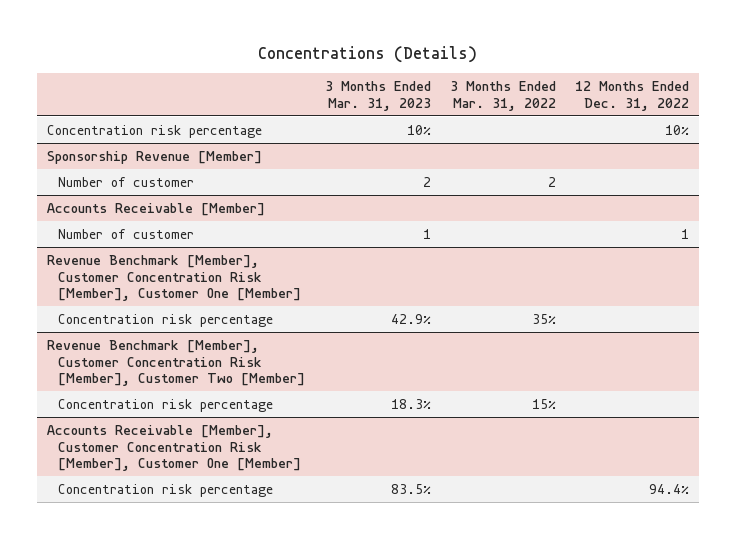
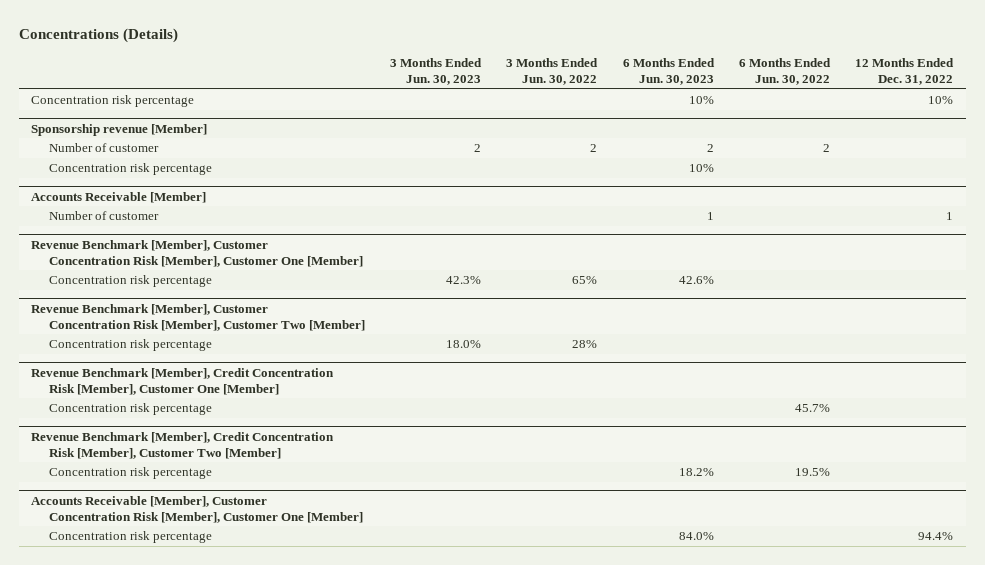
[324,81,431,111] 3 Months Ended Mar. 31, 2023 -> none
[449,81,556,111] 3 Months Ended Mar. 31, 2022 -> none
none -> [390,57,483,86] 3 Months Ended Jun. 30, 2023
none -> [506,57,599,86] 3 Months Ended Jun. 30, 2022
none -> [622,57,715,86] 6 Months Ended Jun. 30, 2023
none -> [738,57,831,86] 6 Months Ended Jun. 30, 2022
[46,151,262,165] Sponsorship Revenue [Member] -> [31,123,208,136] Sponsorship revenue [Member]
none -> [48,163,212,176] Concentration risk percentage
none -> [31,367,335,395] Revenue Benchmark [Member], Credit Concentration Risk [Member], Customer One [Member]
none -> [48,403,212,416] Concentration risk percentage
none -> [31,431,335,459] Revenue Benchmark [Member], Credit Concentration Risk [Member], Customer Two [Member]
none -> [48,467,212,480] Concentration risk percentage

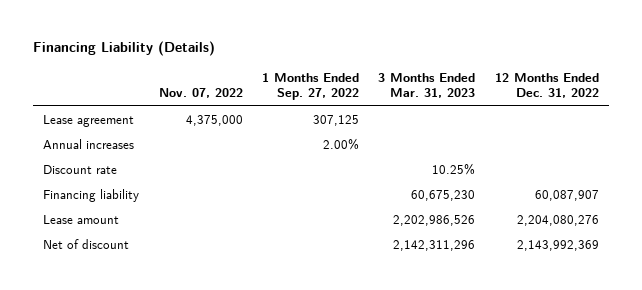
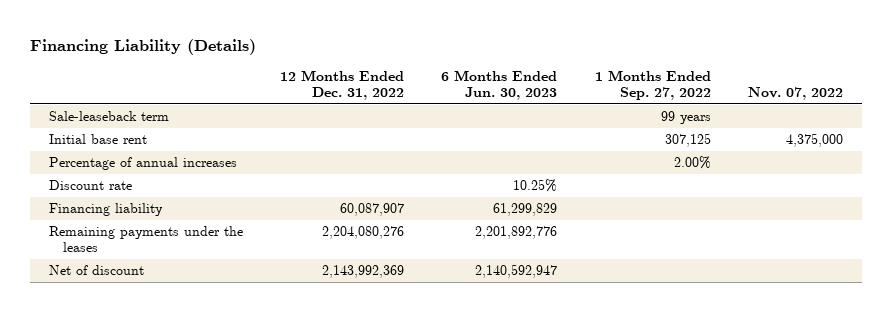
[378,72,476,99] 3 Months Ended Mar. 31, 2023 -> none
none -> [441,69,558,100] 6 Months Ended Jun. 30, 2023
none -> [48,111,169,122] Sale-leaseback term
[43,114,135,127] Lease agreement -> [48,134,147,145] Initial base rent
[43,138,135,149] Annual increases -> [48,157,237,171] Percentage of annual increases
[43,214,120,224] Lease amount -> [48,226,243,253] Remaining payments under the leases

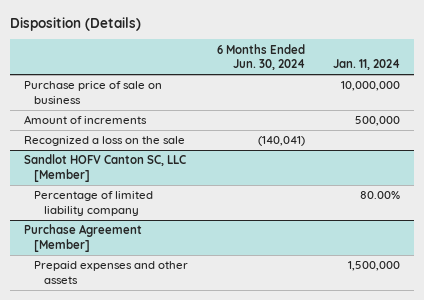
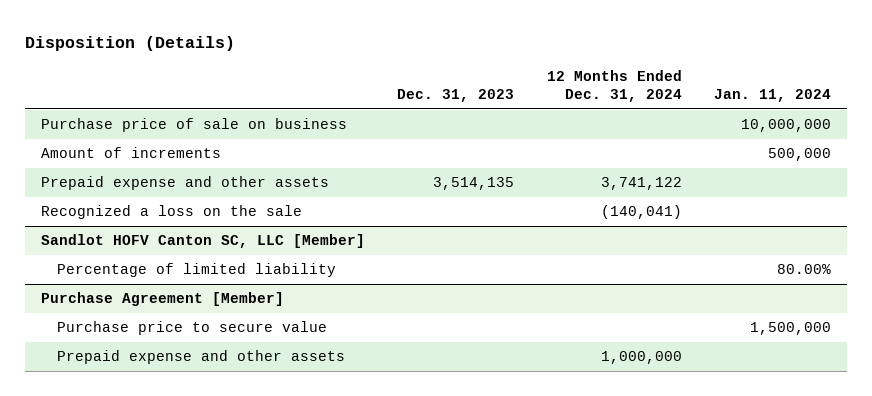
[216,43,305,70] 6 Months Ended Jun. 30, 2024 -> none
none -> [397,88,515,102] Dec. 31, 2023
none -> [546,70,682,102] 12 Months Ended Dec. 31, 2024
none -> [41,176,330,191] Prepaid expense and other assets
[33,191,153,216] Percentage of limited liability company -> [57,263,337,278] Percentage of limited liability
[33,261,188,284] Prepaid expenses and other assets -> [57,321,328,336] Purchase price to secure value
none -> [57,350,346,365] Prepaid expense and other assets

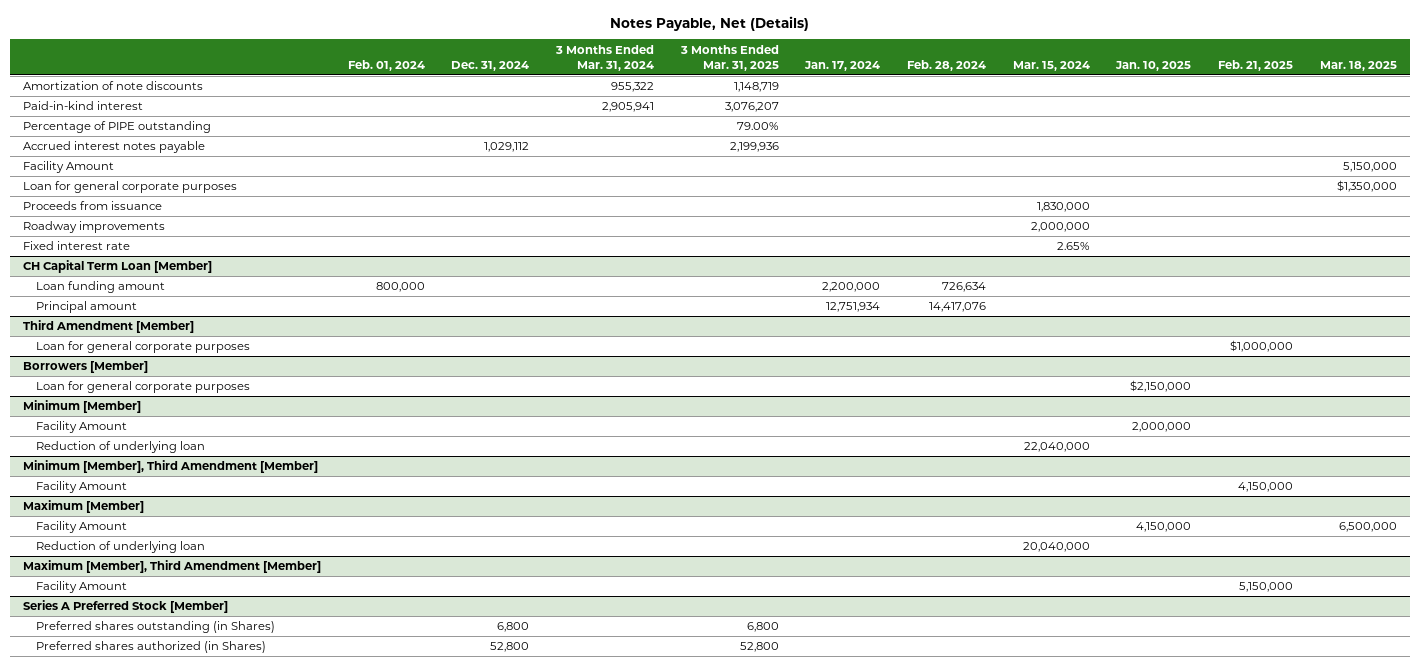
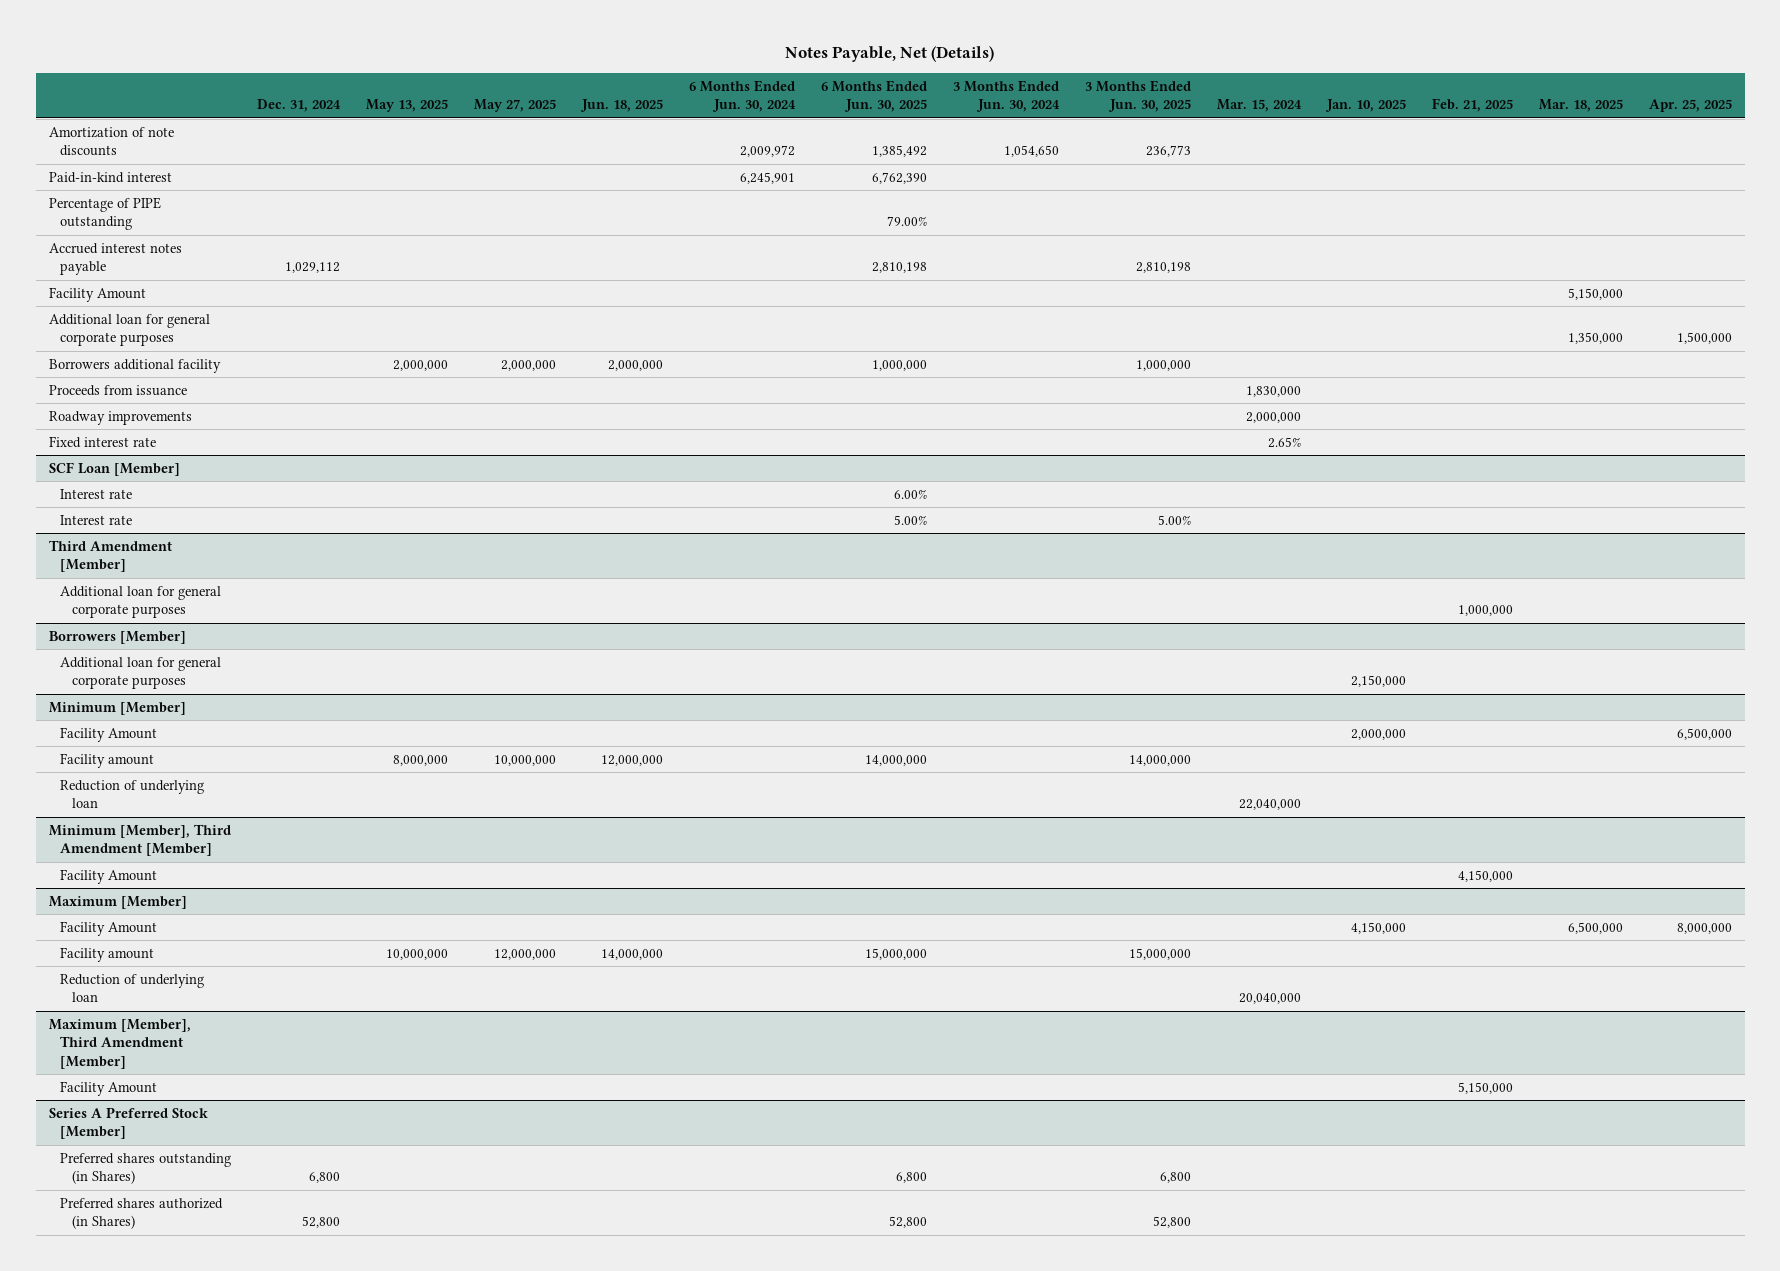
[347,59,425,71] Feb. 01, 2024 -> none
[554,44,654,71] 3 Months Ended Mar. 31, 2024 -> none
[679,44,779,71] 3 Months Ended Mar. 31, 2025 -> none
[804,60,881,71] Jan. 17, 2024 -> none
[907,59,987,71] Feb. 28, 2024 -> none
none -> [366,99,449,113] May 13, 2025
none -> [473,99,556,113] May 27, 2025
none -> [579,99,663,113] Jun. 18, 2025
none -> [688,79,796,113] 6 Months Ended Jun. 30, 2024
none -> [820,79,927,113] 6 Months Ended Jun. 30, 2025
none -> [952,79,1060,113] 3 Months Ended Jun. 30, 2024
none -> [1084,79,1191,113] 3 Months Ended Jun. 30, 2025
none -> [1648,99,1732,113] Apr. 25, 2025
[22,181,237,194] Loan for general corporate purposes -> [48,313,210,347] Additional loan for general corporate purposes
[1336,180,1397,193] $1,350,000 -> [1567,332,1623,345] 1,350,000
none -> [48,358,221,373] Borrowers additional facility
[22,260,212,274] CH Capital Term Loan [Member] -> none
[35,281,165,294] Loan funding amount -> none
[35,301,137,314] Principal amount -> none
none -> [48,461,180,476] SCF Loan [Member]
none -> [60,488,133,499] Interest rate
none -> [60,514,133,525] Interest rate
[35,341,250,354] Loan for general corporate purposes -> [60,585,222,619] Additional loan for general corporate purposes
[1230,340,1294,353] $1,000,000 -> [1457,605,1513,617] 1,000,000
[35,381,250,394] Loan for general corporate purposes -> [60,656,222,690] Additional loan for general corporate purposes
[1130,380,1192,393] $2,150,000 -> [1350,675,1406,688] 2,150,000
none -> [60,752,155,768] Facility amount
none -> [60,946,155,962] Facility amount

